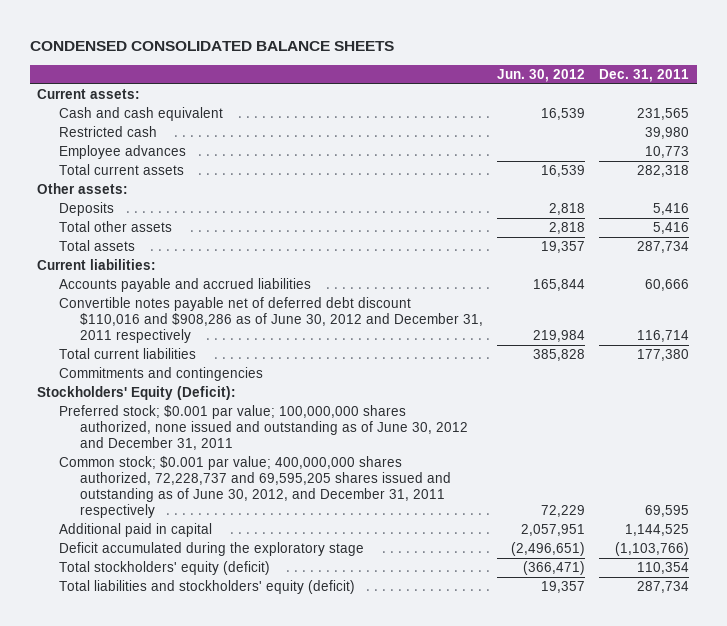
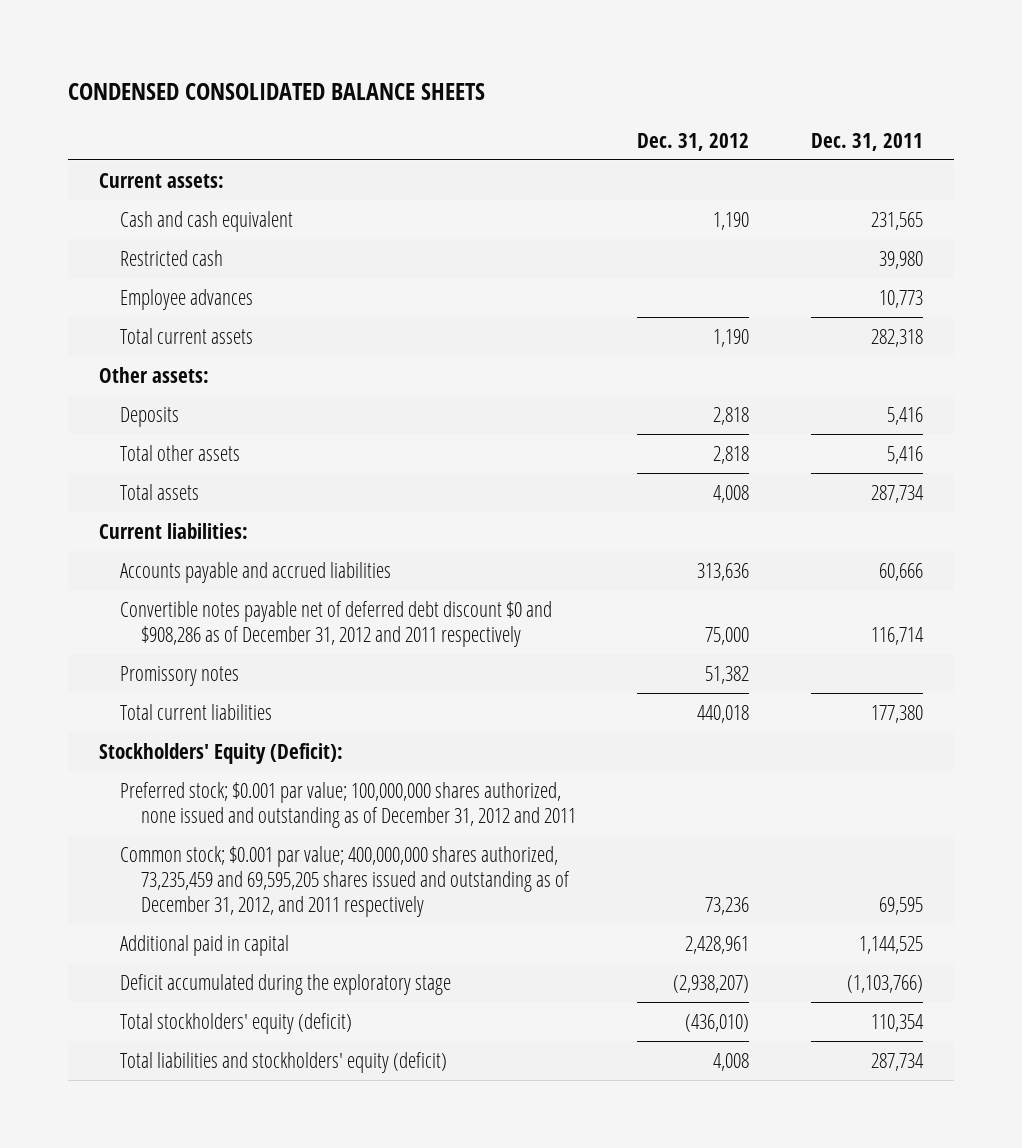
[497,68,586,82] Jun. 30, 2012 -> none
none -> [637,132,750,151] Dec. 31, 2012
[58,297,484,344] Convertible notes payable net of deferred debt discount $110,016 and $908,286 as of June 30, 2012 and December 31, 2011 respectively -> [119,600,552,648] Convertible notes payable net of deferred debt discount $0 and $908,286 as of December 31, 2012 and 2011 respectively
none -> [119,665,239,686] Promissory notes
[58,367,263,382] Commitments and contingencies -> none
[58,405,469,451] Preferred stock; $0.001 par value; 100,000,000 shares authorized, none issued and outstanding as of June 30, 2012 and December 31, 2011 -> [119,781,576,829] Preferred stock; $0.001 par value; 100,000,000 shares authorized, none issued and outstanding as of December 31, 2012 and 2011
[58,456,452,519] Common stock; $0.001 par value; 400,000,000 shares authorized, 72,228,737 and 69,595,205 shares issued and outstanding as of June 30, 2012, and December 31, 2011 respectively -> [119,845,570,918] Common stock; $0.001 par value; 400,000,000 shares authorized, 73,235,459 and 69,595,205 shares issued and outstanding as of December 31, 2012, and 2011 respectively

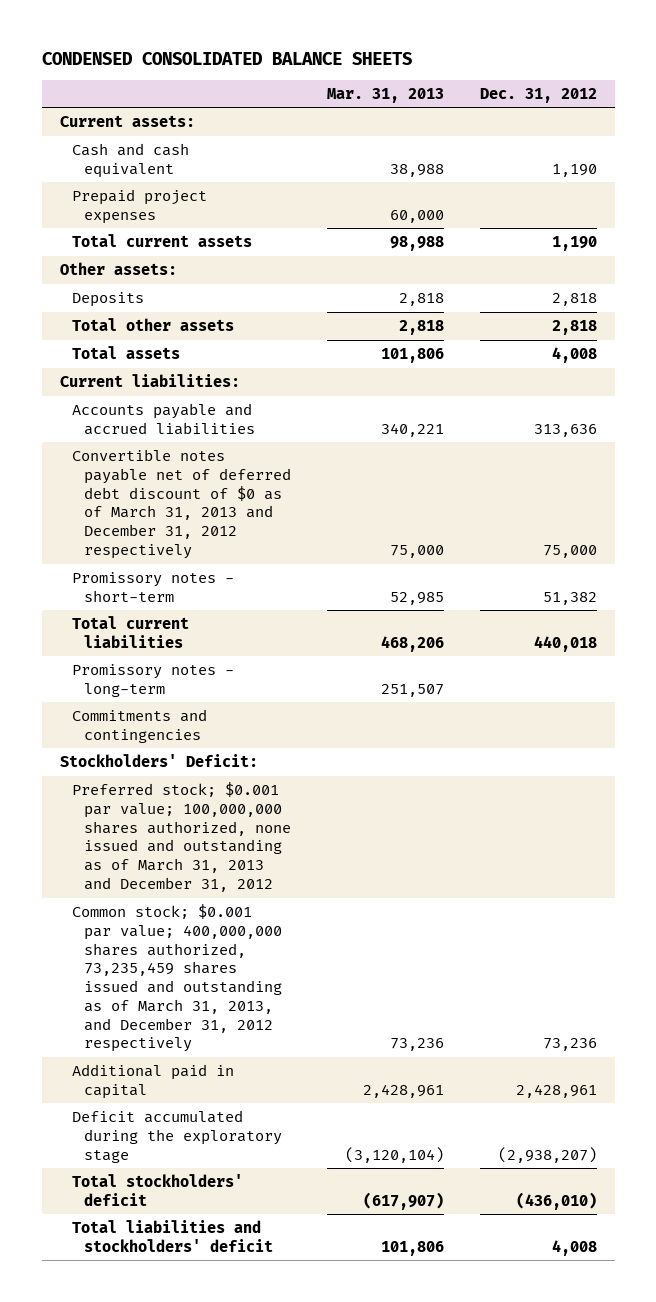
[810,132,923,151] Dec. 31, 2011 -> none
none -> [326,87,444,103] Mar. 31, 2013
[119,249,223,266] Restricted cash -> none
[119,288,253,310] Employee advances -> none
none -> [71,189,207,224] Prepaid project expenses
[119,600,552,648] Convertible notes payable net of deferred debt discount $0 and $908,286 as of December 31, 2012 and 2011 respectively -> [71,449,292,559] Convertible notes payable net of deferred debt discount of $0 as of March 31, 2013 and December 31, 2012 respectively
[119,665,239,686] Promissory notes -> [71,572,234,602] Promissory notes - short-term
none -> [71,664,234,697] Promissory notes - long-term
none -> [71,709,207,743] Commitments and contingencies
[98,742,343,764] Stockholders' Equity (Deficit): -> [59,754,258,768] Stockholders' Deficit:
[119,781,576,829] Preferred stock; $0.001 par value; 100,000,000 shares authorized, none issued and outstanding as of December 31, 2012 and 2011 -> [71,782,292,892] Preferred stock; $0.001 par value; 100,000,000 shares authorized, none issued and outstanding as of March 31, 2013 and December 31, 2012
[119,845,570,918] Common stock; $0.001 par value; 400,000,000 shares authorized, 73,235,459 and 69,595,205 shares issued and outstanding as of December 31, 2012, and 2011 respectively -> [71,904,283,1053] Common stock; $0.001 par value; 400,000,000 shares authorized, 73,235,459 shares issued and outstanding as of March 31, 2013, and December 31, 2012 respectively
[119,1012,352,1034] Total stockholders' equity (deficit) -> [71,1174,243,1206] Total stockholders' deficit
[119,1051,447,1073] Total liabilities and stockholders' equity (deficit) -> [71,1220,274,1252] Total liabilities and stockholders' deficit

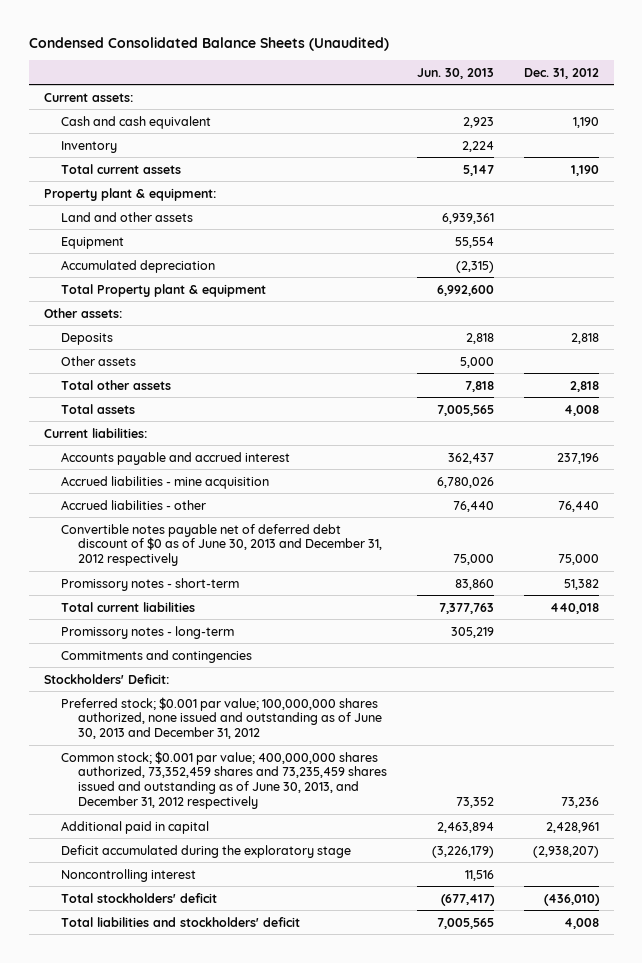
[41,51,412,65] CONDENSED CONSOLIDATED BALANCE SHEETS -> [28,36,389,51] Condensed Consolidated Balance Sheets (Unaudited)
[326,87,444,103] Mar. 31, 2013 -> none
none -> [417,67,495,79] Jun. 30, 2013
[71,189,207,224] Prepaid project expenses -> none
none -> [60,140,117,153] Inventory
none -> [43,187,216,201] Property plant & equipment:
none -> [60,211,193,222] Land and other assets
none -> [60,236,124,249] Equipment
none -> [60,259,215,273] Accumulated depreciation
none -> [60,283,266,297] Total Property plant & equipment
none -> [60,355,136,366] Other assets
[71,403,256,435] Accounts payable and accrued liabilities -> [60,451,290,465] Accounts payable and accrued interest
[533,423,597,437] 313,636 -> [556,452,599,464] 237,196
none -> [60,475,269,489] Accrued liabilities - mine acquisition
none -> [60,499,206,510] Accrued liabilities - other
[71,449,292,559] Convertible notes payable net of deferred debt discount of $0 as of March 31, 2013 and December 31, 2012 respectively -> [60,523,383,567] Convertible notes payable net of deferred debt discount of $0 as of June 30, 2013 and December 31, 2012 respectively
[71,782,292,892] Preferred stock; $0.001 par value; 100,000,000 shares authorized, none issued and outstanding as of March 31, 2013 and December 31, 2012 -> [60,696,383,740] Preferred stock; $0.001 par value; 100,000,000 shares authorized, none issued and outstanding as of June 30, 2013 and December 31, 2012
[71,904,283,1053] Common stock; $0.001 par value; 400,000,000 shares authorized, 73,235,459 shares issued and outstanding as of March 31, 2013, and December 31, 2012 respectively -> [60,750,388,810] Common stock; $0.001 par value; 400,000,000 shares authorized, 73,352,459 shares and 73,235,459 shares issued and outstanding as of June 30, 2013, and December 31, 2012 respectively
none -> [60,868,196,882] Noncontrolling interest

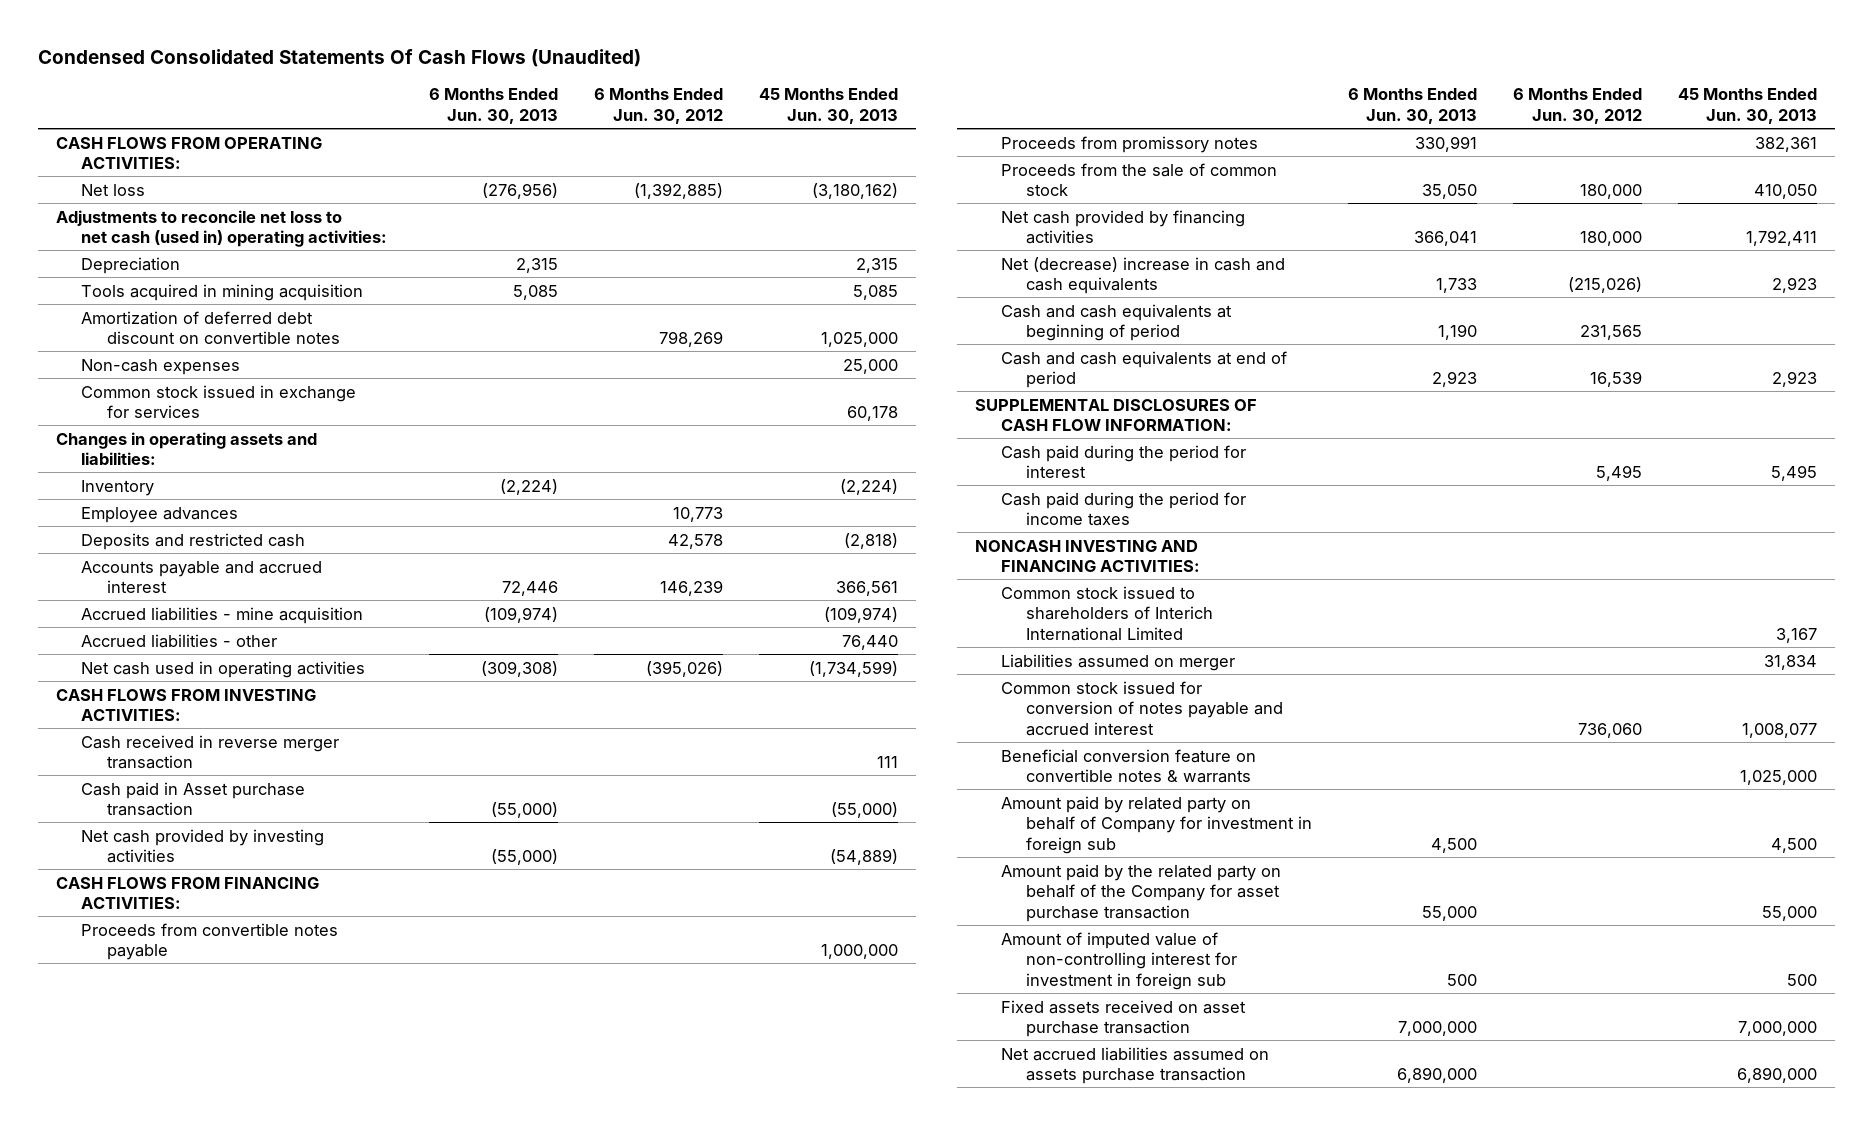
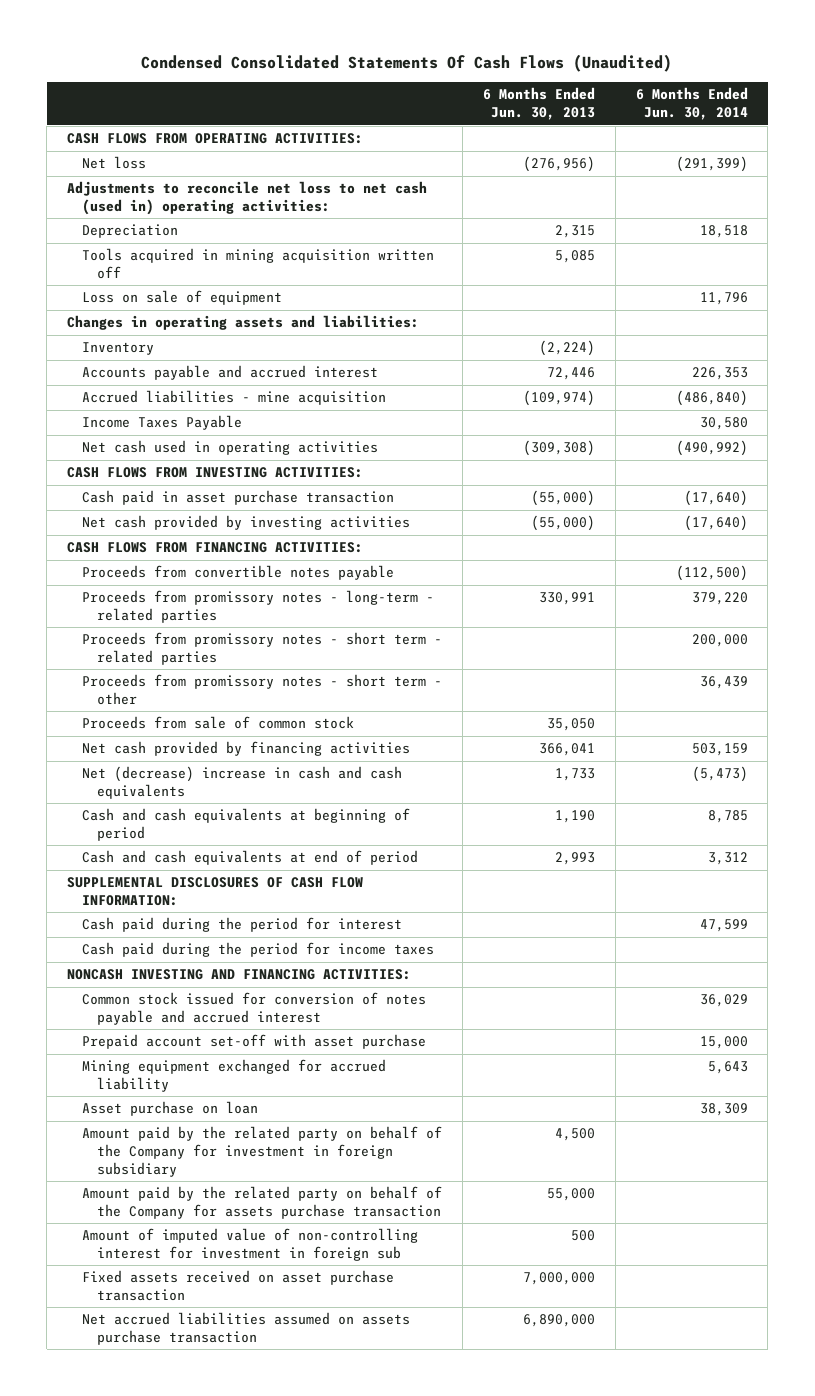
[593,88,723,124] 6 Months Ended Jun. 30, 2012 -> none
[758,88,898,124] 45 Months Ended Jun. 30, 2013 -> none
none -> [635,87,748,121] 6 Months Ended Jun. 30, 2014
[81,310,340,345] Amortization of deferred debt discount on convertible notes -> none
[81,358,241,375] Non-cash expenses -> none
[81,384,357,419] Common stock issued in exchange for services -> none
[81,283,364,301] Tools acquired in mining acquisition -> [82,248,435,279] Tools acquired in mining acquisition written off
none -> [82,290,283,306] Loss on sale of equipment
[81,506,239,523] Employee advances -> none
[81,532,306,550] Deposits and restricted cash -> none
[81,633,278,648] Accrued liabilities - other -> none
none -> [82,415,243,431] Income Taxes Payable
[81,734,340,770] Cash received in reverse merger transaction -> none
[81,781,306,817] Cash paid in Asset purchase transaction -> [82,490,395,506] Cash paid in asset purchase transaction
[1000,135,1258,153] Proceeds from promissory notes -> [82,590,435,623] Proceeds from promissory notes - long-term - related parties
none -> [82,632,443,665] Proceeds from promissory notes - short term - related parties
none -> [82,674,443,705] Proceeds from promissory notes - short term - other
[1000,162,1277,197] Proceeds from the sale of common stock -> [82,716,355,730] Proceeds from sale of common stock
[1432,371,1478,388] 2,923 -> [555,852,596,866] 2,993
[1000,585,1214,641] Common stock issued to shareholders of Interich International Limited -> none
[1000,653,1235,671] Liabilities assumed on merger -> none
[1000,748,1256,784] Beneficial conversion feature on convertible notes & warrants -> none
none -> [82,1034,427,1050] Prepaid account set-off with asset purchase
none -> [82,1059,387,1092] Mining equipment exchanged for accrued liability
none -> [82,1101,259,1117] Asset purchase on loan
[1000,795,1313,854] Amount paid by related party on behalf of Company for investment in foreign sub -> [82,1126,443,1177] Amount paid by the related party on behalf of the Company for investment in foreign subsidiary
[1000,863,1281,922] Amount paid by the related party on behalf of the Company for asset purchase transaction -> [82,1186,443,1219] Amount paid by the related party on behalf of the Company for assets purchase transaction

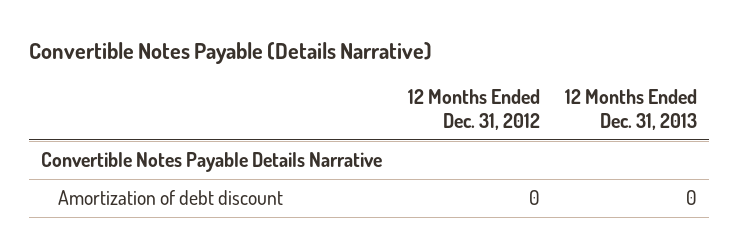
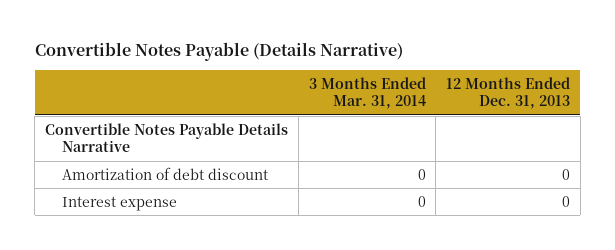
[407,89,540,130] 12 Months Ended Dec. 31, 2012 -> none
none -> [308,76,426,110] 3 Months Ended Mar. 31, 2014
none -> [62,195,178,211] Interest expense

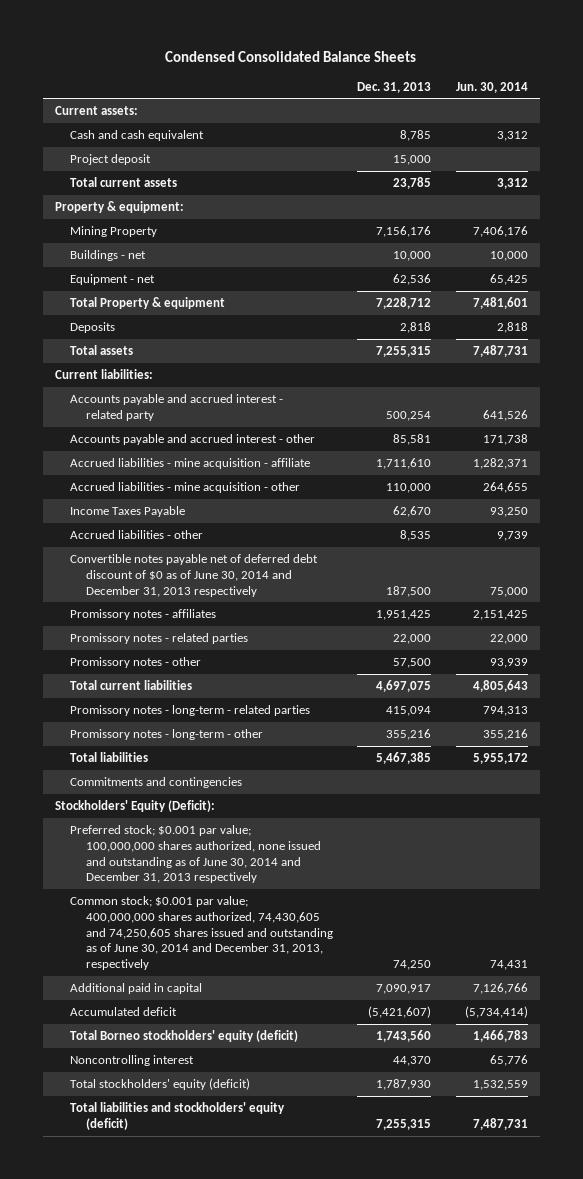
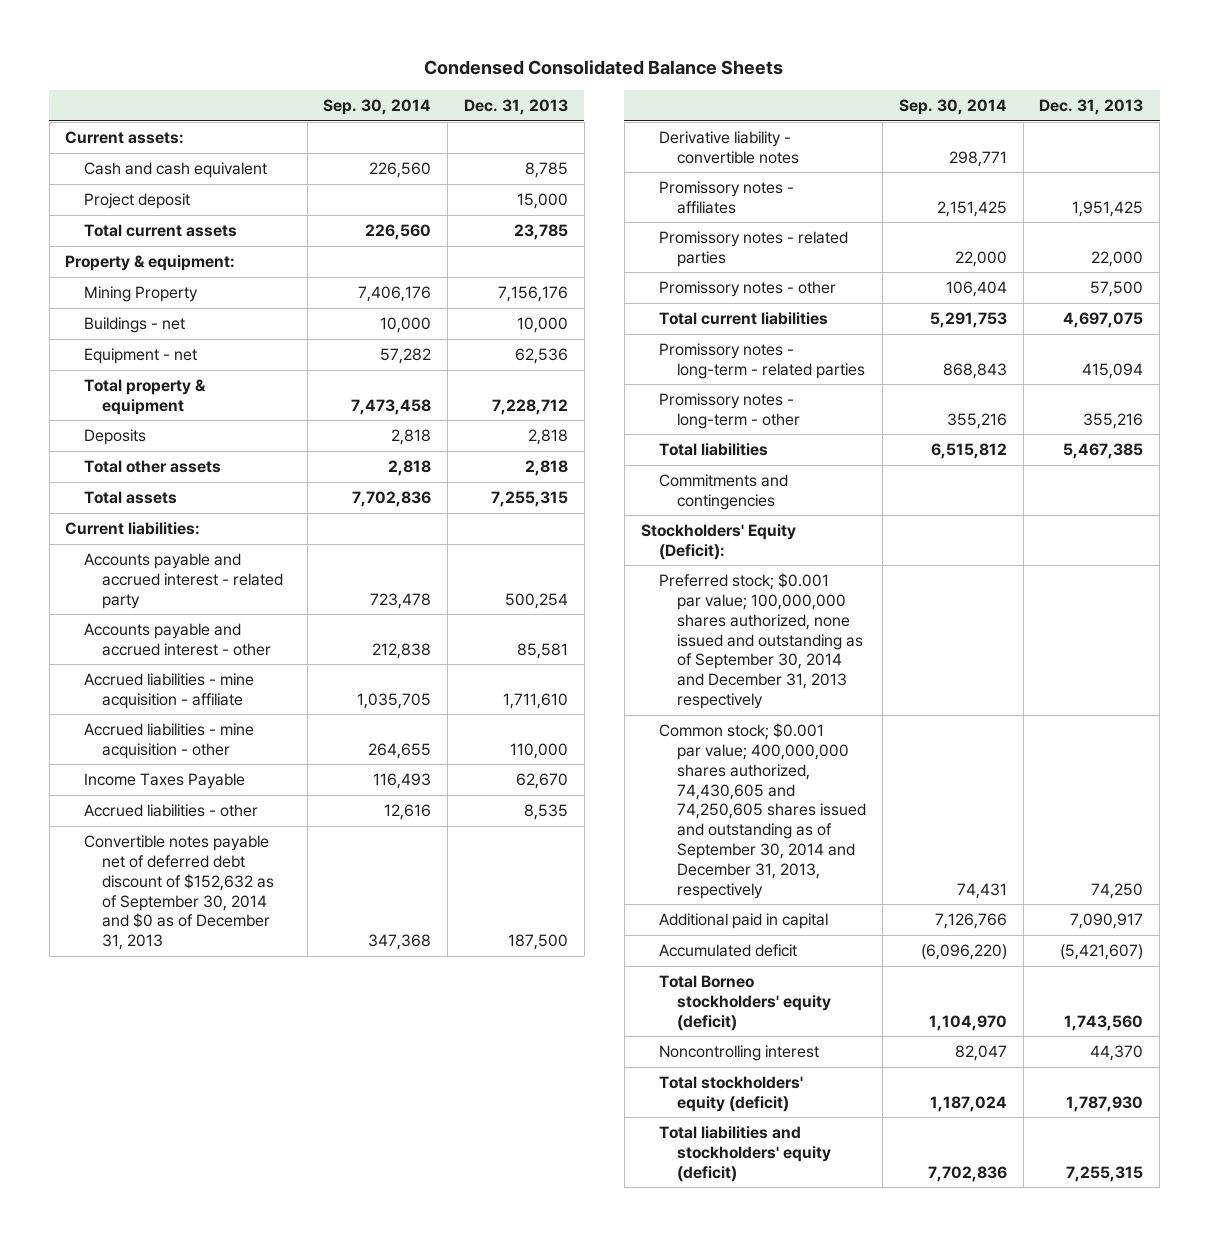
[455,81,528,93] Jun. 30, 2014 -> none
none -> [323,99,432,116] Sep. 30, 2014
[70,296,226,309] Total Property & equipment -> [83,379,206,415] Total property & equipment
none -> [83,460,221,474] Total other assets
[70,553,319,597] Convertible notes payable net of deferred debt discount of $0 as of June 30, 2014 and December 31, 2013 respectively -> [83,835,274,951] Convertible notes payable net of deferred debt discount of $152,632 as of September 30, 2014 and $0 as of December 31, 2013
none -> [658,131,800,164] Derivative liability - convertible notes
[70,824,321,884] Preferred stock; $0.001 par value; 100,000,000 shares authorized, none issued and outstanding as of June 30, 2014 and December 31, 2013 respectively -> [658,573,864,710] Preferred stock; $0.001 par value; 100,000,000 shares authorized, none issued and outstanding as of September 30, 2014 and December 31, 2013 respectively
[70,895,333,971] Common stock; $0.001 par value; 400,000,000 shares authorized, 74,430,605 and 74,250,605 shares issued and outstanding as of June 30, 2014 and December 31, 2013, respectively -> [658,723,867,899] Common stock; $0.001 par value; 400,000,000 shares authorized, 74,430,605 and 74,250,605 shares issued and outstanding as of September 30, 2014 and December 31, 2013, respectively

